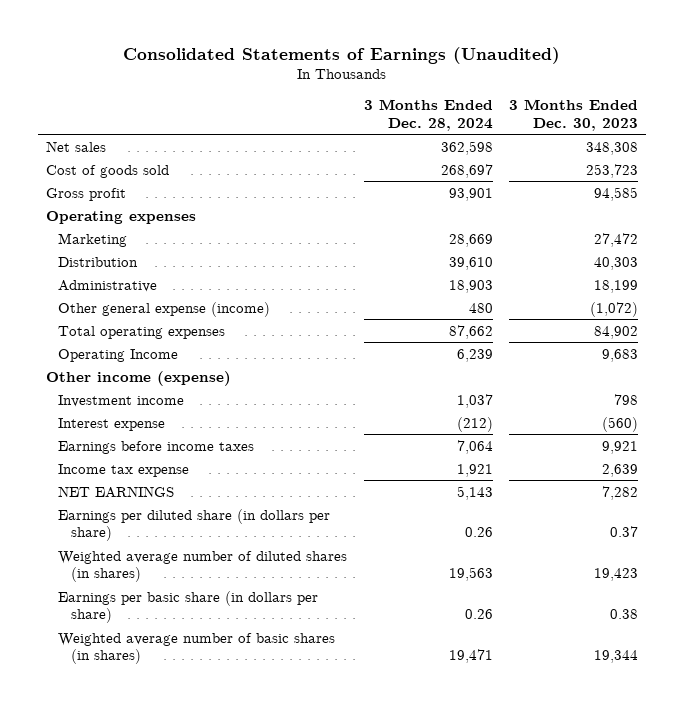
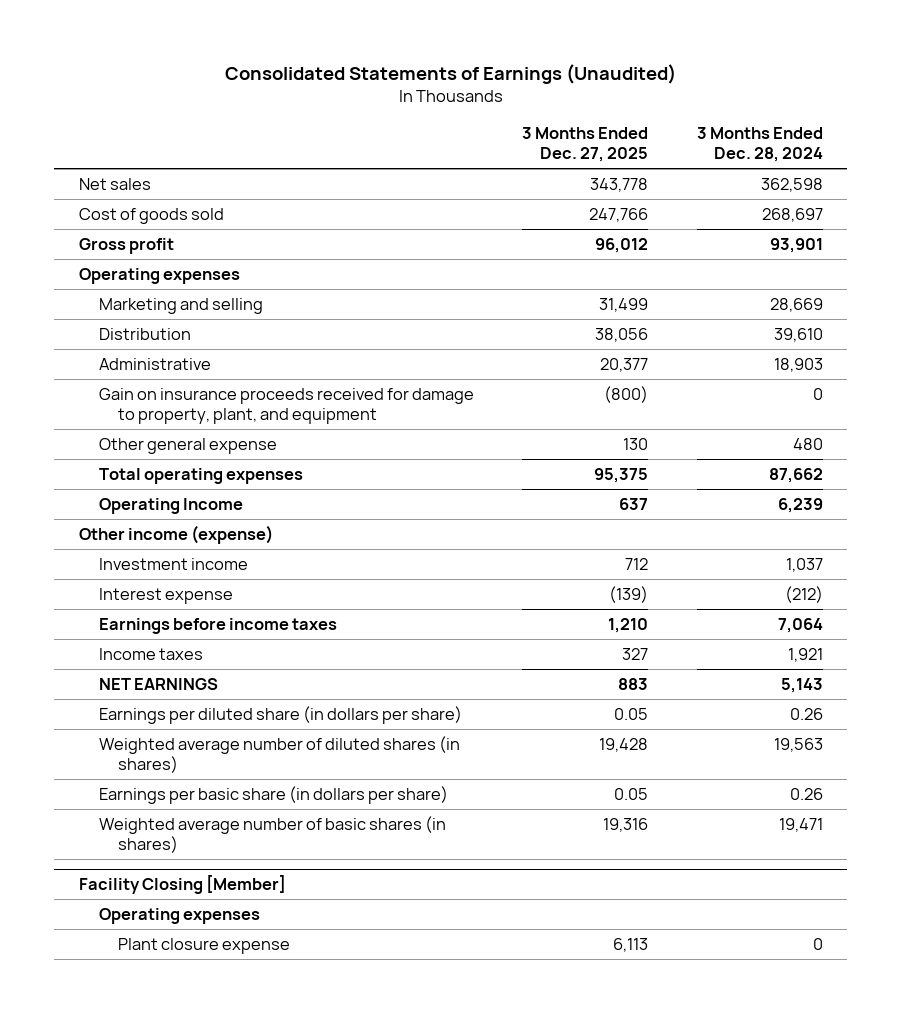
[508,99,638,131] 3 Months Ended Dec. 30, 2023 -> none
none -> [522,126,649,163] 3 Months Ended Dec. 27, 2025
[58,232,128,247] Marketing -> [98,297,263,314] Marketing and selling
none -> [98,387,474,425] Gain on insurance proceeds received for damage to property, plant, and equipment
[58,301,271,317] Other general expense (income) -> [98,437,277,454] Other general expense
[58,463,190,477] Income tax expense -> [98,647,203,660] Income taxes
none -> [78,875,286,895] Facility Closing [Member]
none -> [98,907,260,924] Operating expenses
none -> [118,937,291,954] Plant closure expense

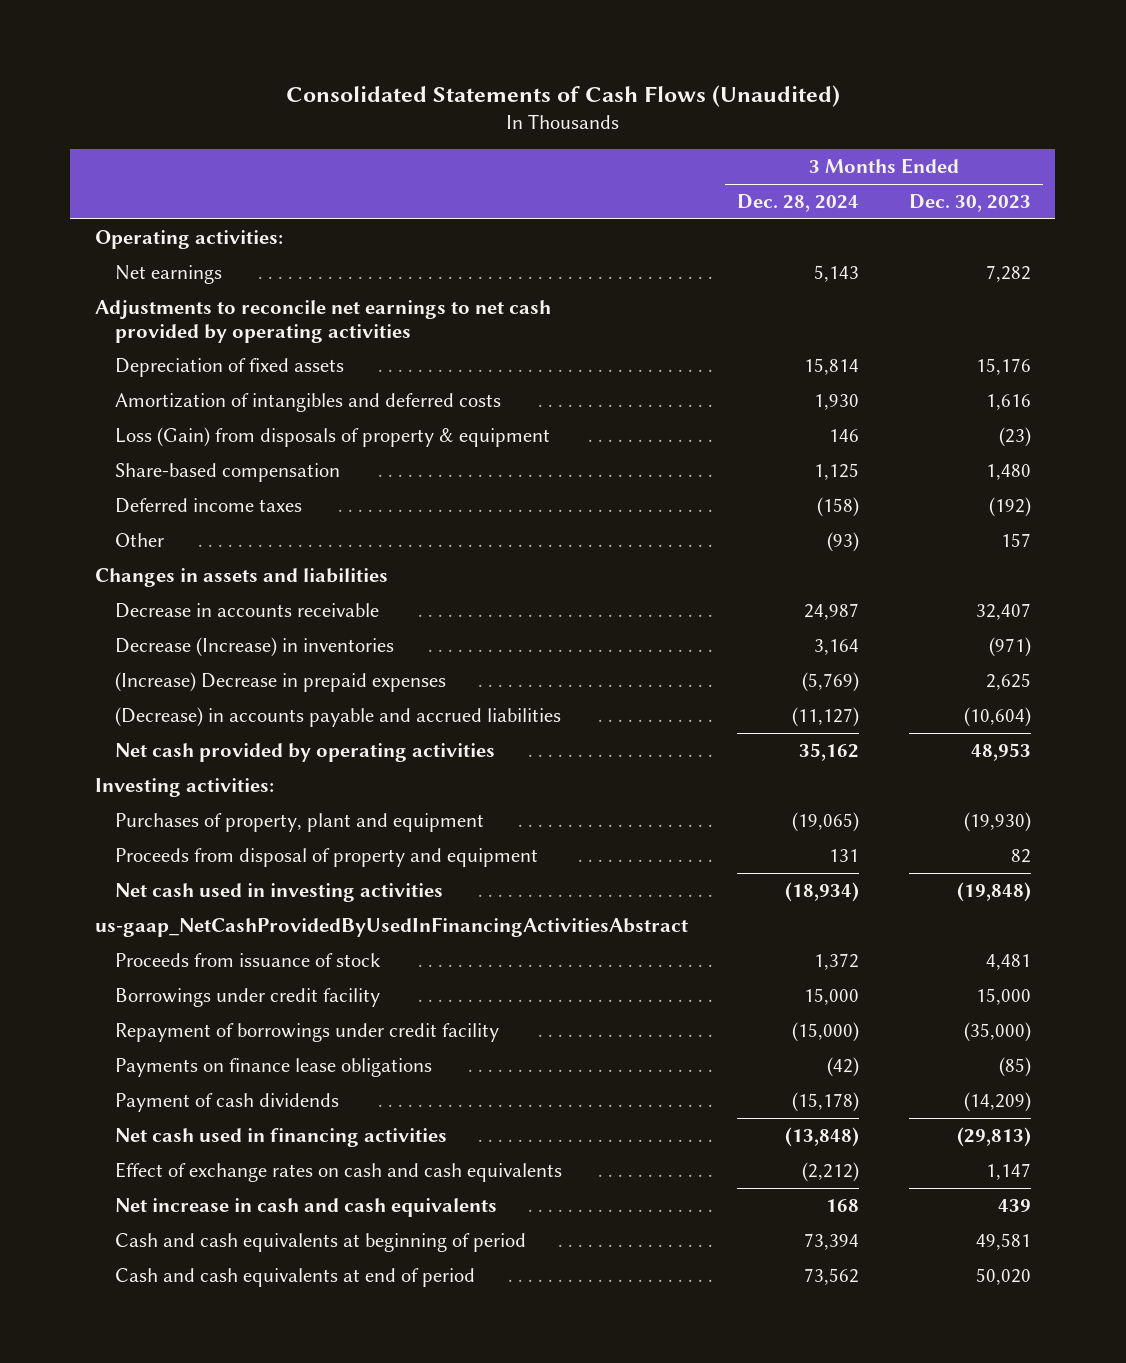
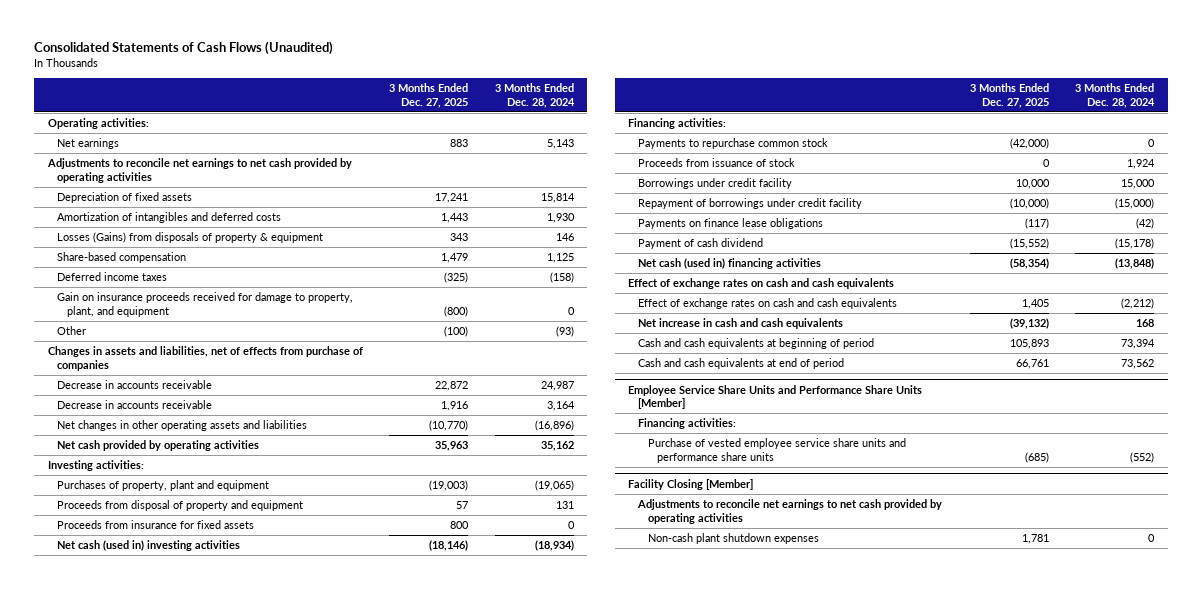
[908,194,1031,213] Dec. 30, 2023 -> none
none -> [389,83,469,108] 3 Months Ended Dec. 27, 2025
[115,426,551,447] Loss (Gain) from disposals of property & equipment -> [57,232,324,244] Losses (Gains) from disposals of property & equipment
none -> [57,292,354,317] Gain on insurance proceeds received for damage to property, plant, and equipment
[94,567,388,587] Changes in assets and liabilities -> [47,346,363,371] Changes in assets and liabilities, net of effects from purchase of companies
[115,671,447,692] (Increase) Decrease in prepaid expenses -> none
[115,706,562,727] (Decrease) in accounts payable and accrued liabilities -> none
[115,636,395,657] Decrease (Increase) in inventories -> [57,400,213,410] Decrease in accounts receivable
none -> [57,420,308,432] Net changes in other operating assets and liabilities
none -> [57,520,255,530] Proceeds from insurance for fixed assets
[115,882,444,902] Net cash used in investing activities -> [57,540,241,552] Net cash (used in) investing activities
[94,916,688,937] us-gaap_NetCashProvidedByUsedInFinancingActivitiesAbstract -> [628,118,727,130] Financing activities:
none -> [637,138,828,150] Payments to repurchase common stock
[814,952,860,970] 1,372 -> [1127,159,1156,170] 1,924
[115,1092,340,1112] Payment of cash dividends -> [637,238,763,250] Payment of cash dividend
[115,1127,448,1147] Net cash used in financing activities -> [637,258,821,270] Net cash (used in) financing activities
none -> [628,278,895,290] Effect of exchange rates on cash and cash equivalents
none -> [628,384,923,410] Employee Service Share Units and Performance Share Units [Member]
none -> [637,418,736,430] Financing activities:
none -> [647,438,906,463] Purchase of vested employee service share units and performance share units
none -> [628,478,754,490] Facility Closing [Member]
none -> [636,499,942,524] Adjustments to reconcile net earnings to net cash provided by operating activities
none -> [647,533,819,545] Non-cash plant shutdown expenses

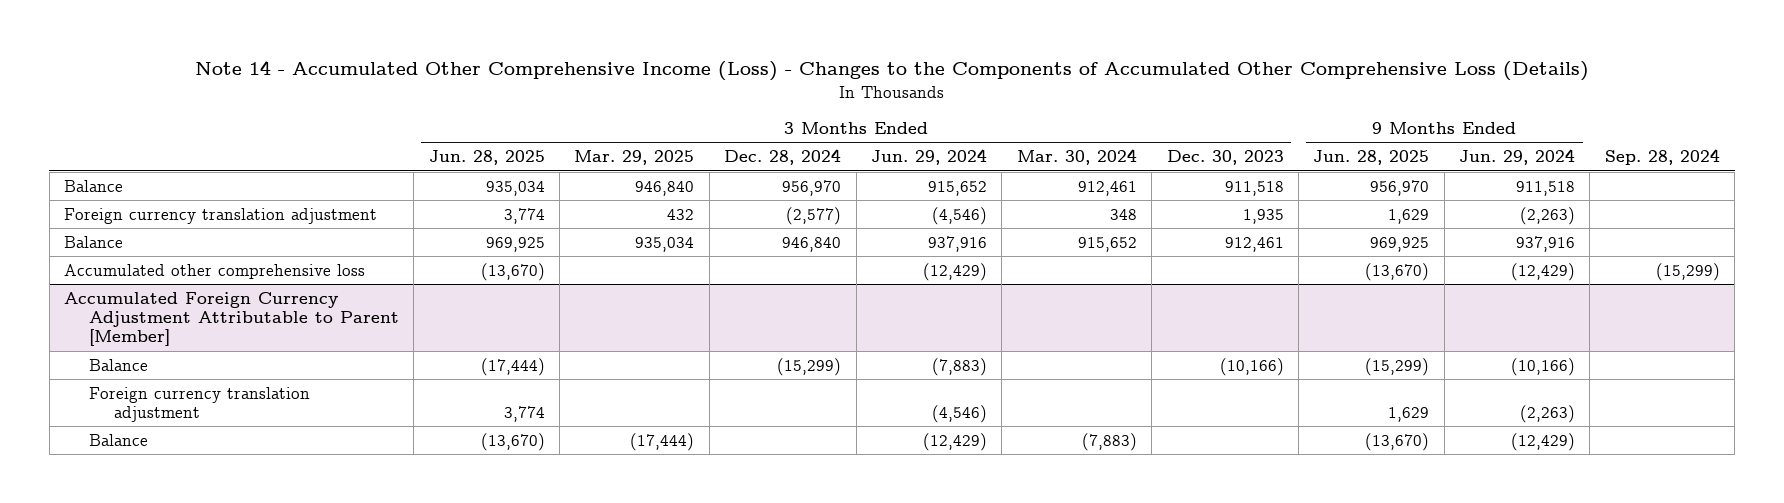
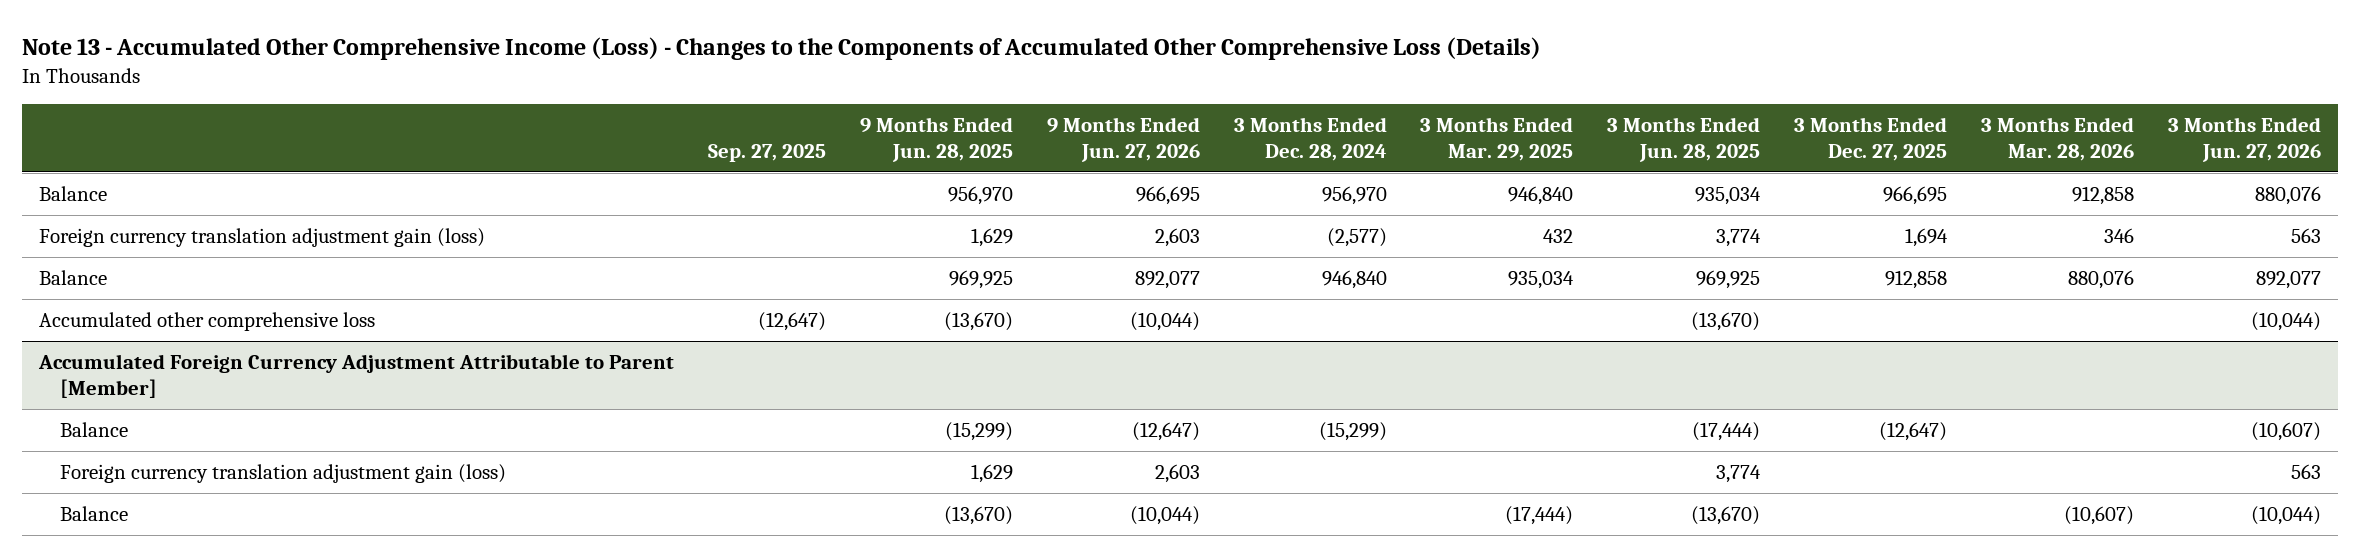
[194,60,1589,82] Note 14 - Accumulated Other Comprehensive Income (Loss) - Changes to the Components of Accumulated Other Comprehensive Loss (Details) -> [22,36,1542,60] Note 13 - Accumulated Other Comprehensive Income (Loss) - Changes to the Components of Accumulated Other Comprehensive Loss (Details)
[870,149,987,166] Jun. 29, 2024 -> none
[1016,149,1137,166] Mar. 30, 2024 -> none
[1166,150,1284,166] Dec. 30, 2023 -> none
[1459,149,1576,166] Jun. 29, 2024 -> none
[1604,149,1720,166] Sep. 28, 2024 -> none
none -> [707,143,826,162] Sep. 27, 2025
none -> [1046,117,1200,162] 9 Months Ended Jun. 27, 2026
none -> [1794,117,1948,161] 3 Months Ended Dec. 27, 2025
none -> [1981,117,2135,161] 3 Months Ended Mar. 28, 2026
none -> [2168,117,2322,162] 3 Months Ended Jun. 27, 2026
[64,207,378,224] Foreign currency translation adjustment -> [39,228,486,248] Foreign currency translation adjustment gain (loss)
[88,386,310,423] Foreign currency translation adjustment -> [60,464,507,484] Foreign currency translation adjustment gain (loss)

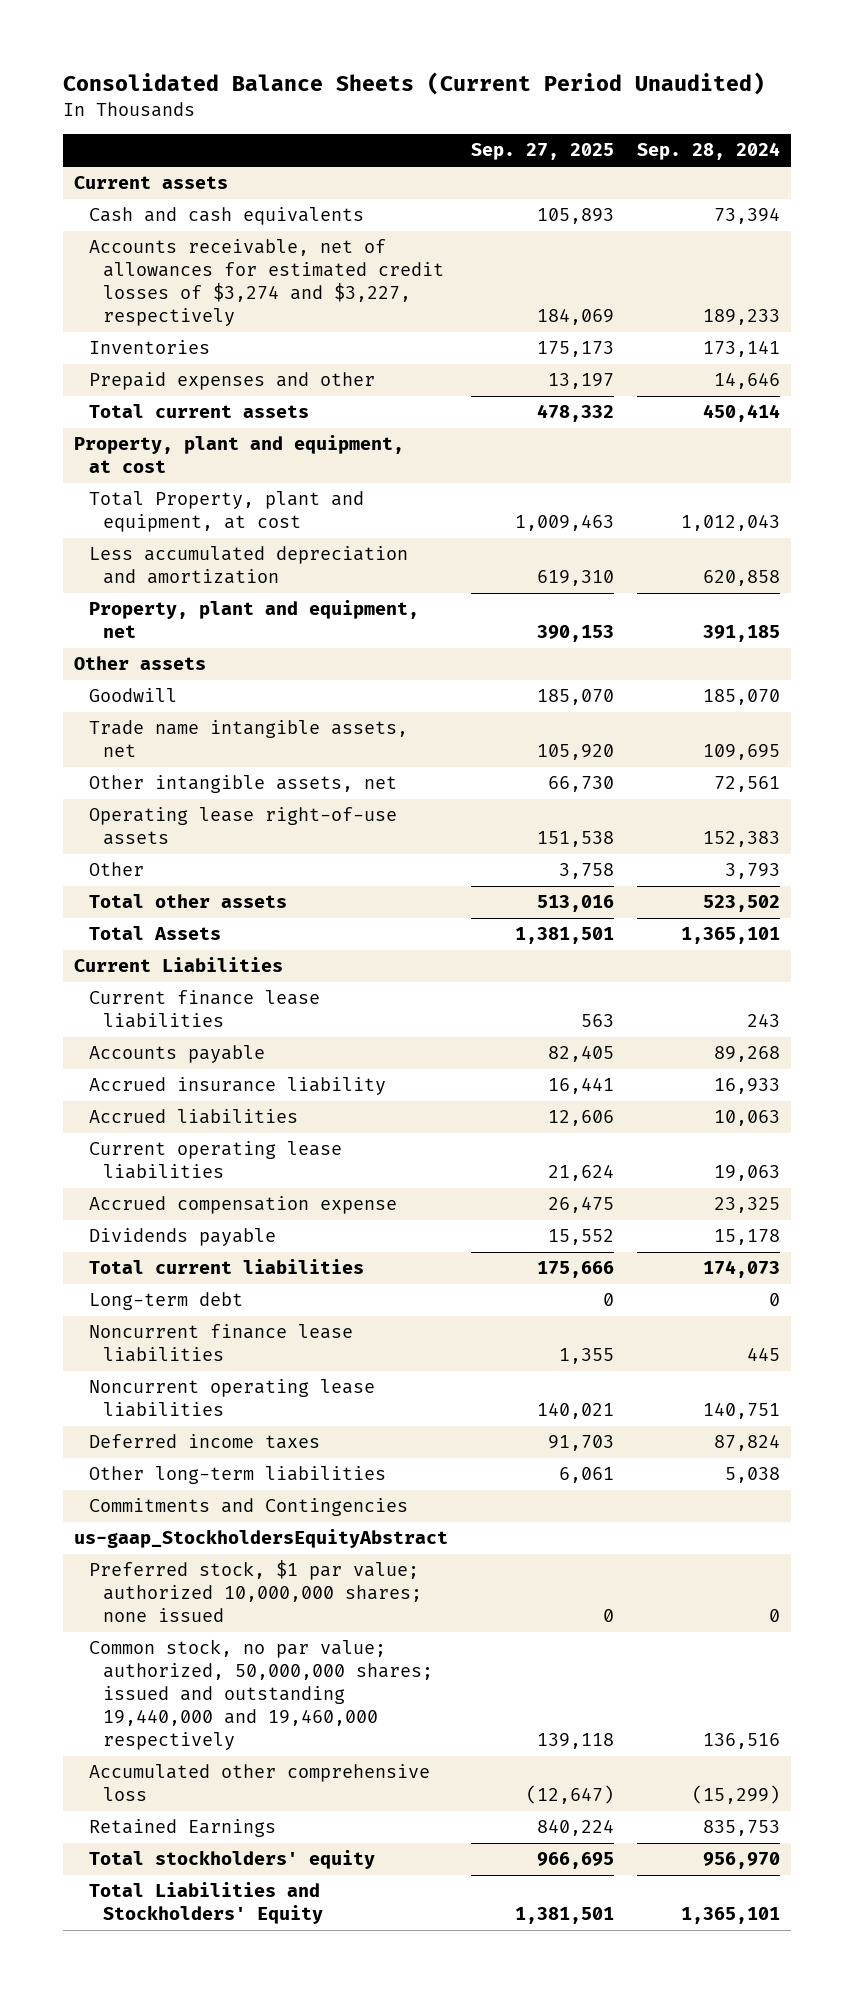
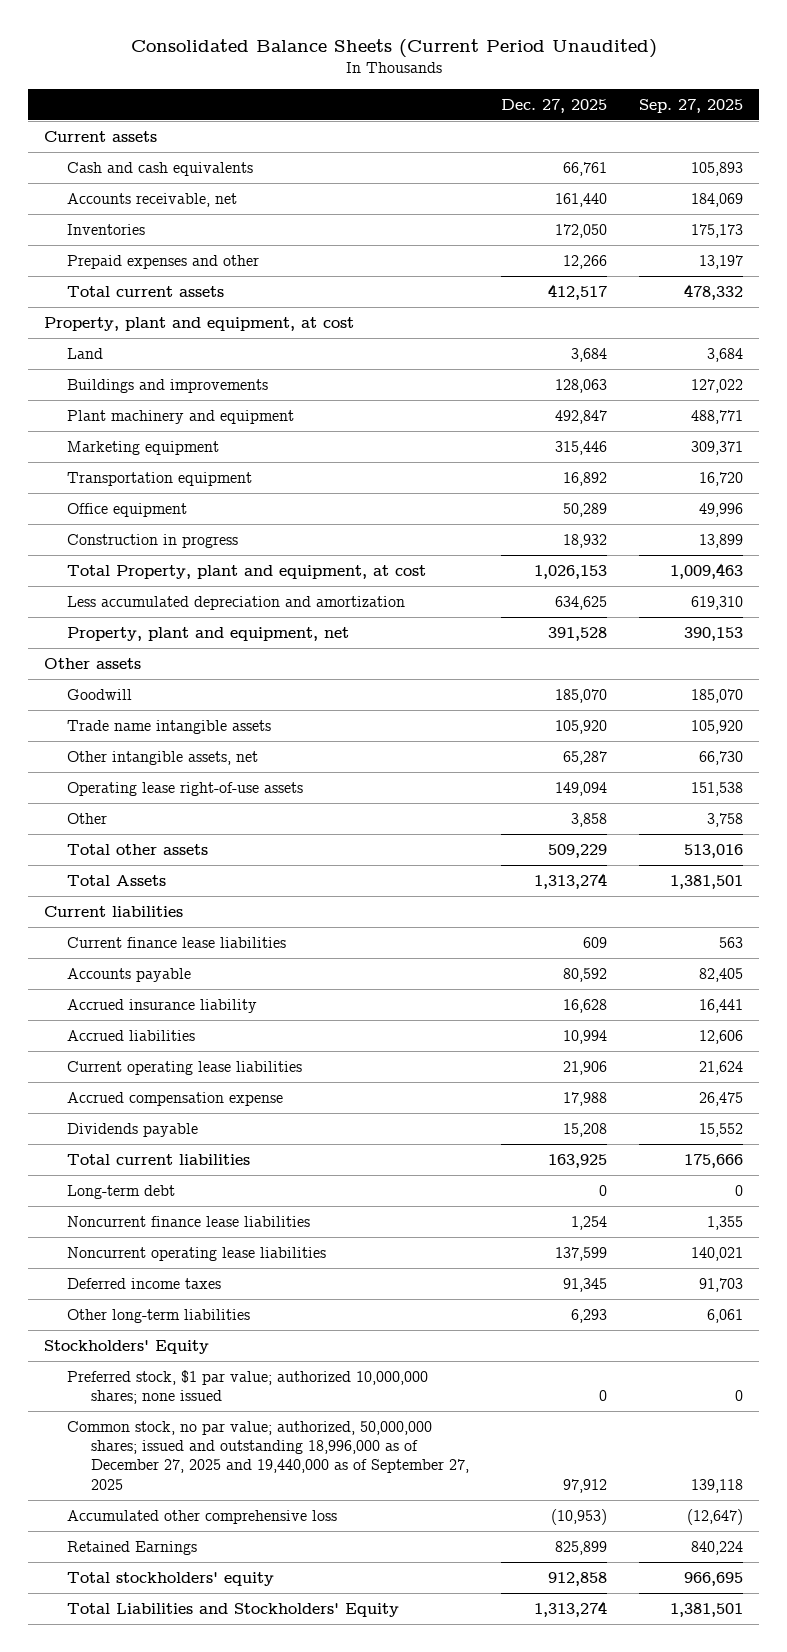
[637,142,781,161] Sep. 28, 2024 -> none
none -> [501,98,608,113] Dec. 27, 2025
[88,239,444,327] Accounts receivable, net of allowances for estimated credit losses of $3,274 and $3,227, respectively -> [67,192,238,207] Accounts receivable, net
none -> [67,347,104,359] Land
none -> [67,378,269,393] Buildings and improvements
none -> [67,409,295,424] Plant machinery and equipment
none -> [67,440,220,455] Marketing equipment
none -> [67,471,253,486] Transportation equipment
none -> [67,502,188,517] Office equipment
none -> [67,533,239,548] Construction in progress
[88,720,408,758] Trade name intangible assets, net -> [67,719,272,734] Trade name intangible assets
[74,957,284,973] Current Liabilities -> [43,905,183,917] Current liabilities
[88,1498,408,1517] Commitments and Contingencies -> none
[74,1529,449,1549] us-gaap_StockholdersEquityAbstract -> [43,1339,209,1354] Stockholders' Equity
[88,1639,433,1751] Common stock, no par value; authorized, 50,000,000 shares; issued and outstanding 19,440,000 and 19,460,000 respectively -> [67,1420,469,1490] Common stock, no par value; authorized, 50,000,000 shares; issued and outstanding 18,996,000 as of December 27, 2025 and 19,440,000 as of September 27, 2025

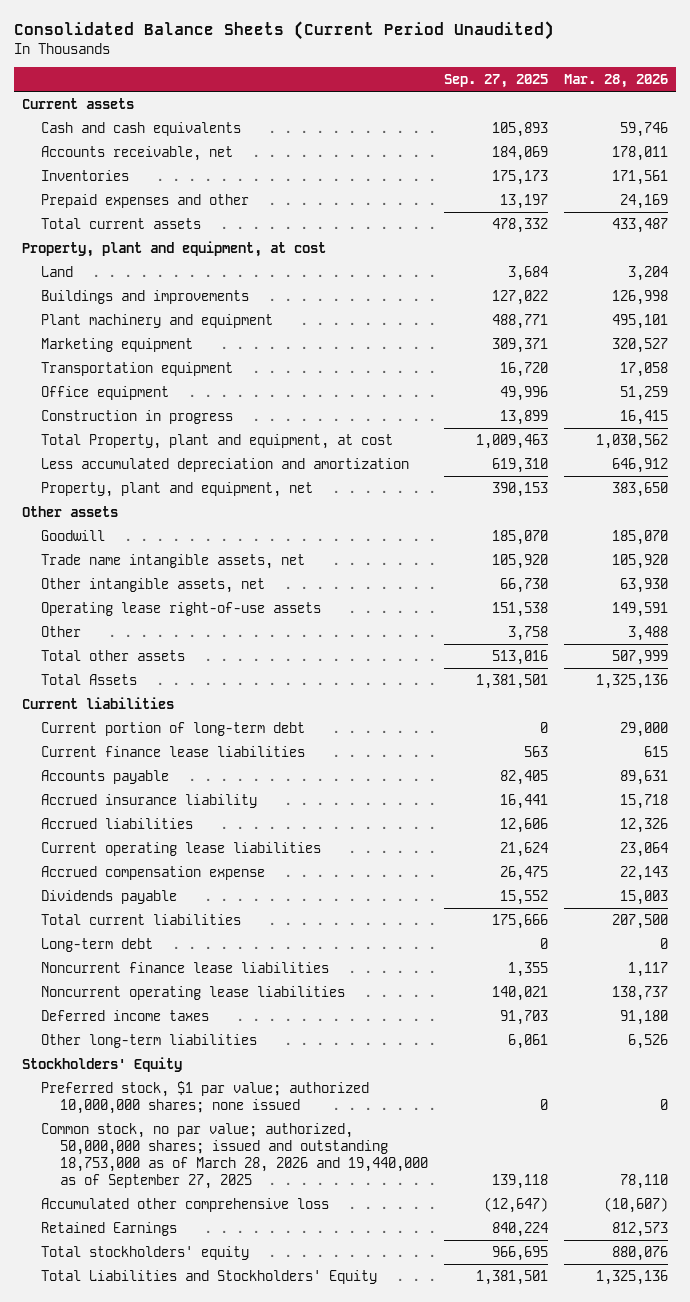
[501,98,608,113] Dec. 27, 2025 -> none
none -> [564,73,669,88] Mar. 28, 2026
[67,719,272,734] Trade name intangible assets -> [41,553,306,569] Trade name intangible assets, net
none -> [41,721,306,736] Current portion of long-term debt
[67,1420,469,1490] Common stock, no par value; authorized, 50,000,000 shares; issued and outstanding 18,996,000 as of December 27, 2025 and 19,440,000 as of September 27, 2025 -> [41,1122,429,1189] Common stock, no par value; authorized, 50,000,000 shares; issued and outstanding 18,753,000 as of March 28, 2026 and 19,440,000 as of September 27, 2025

